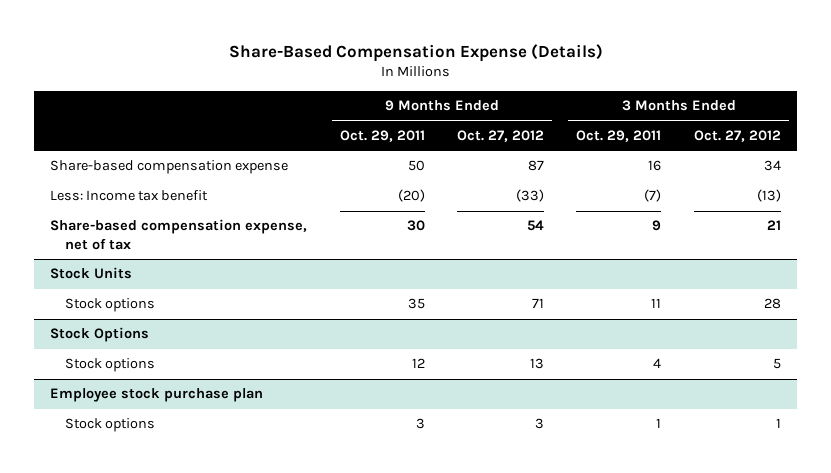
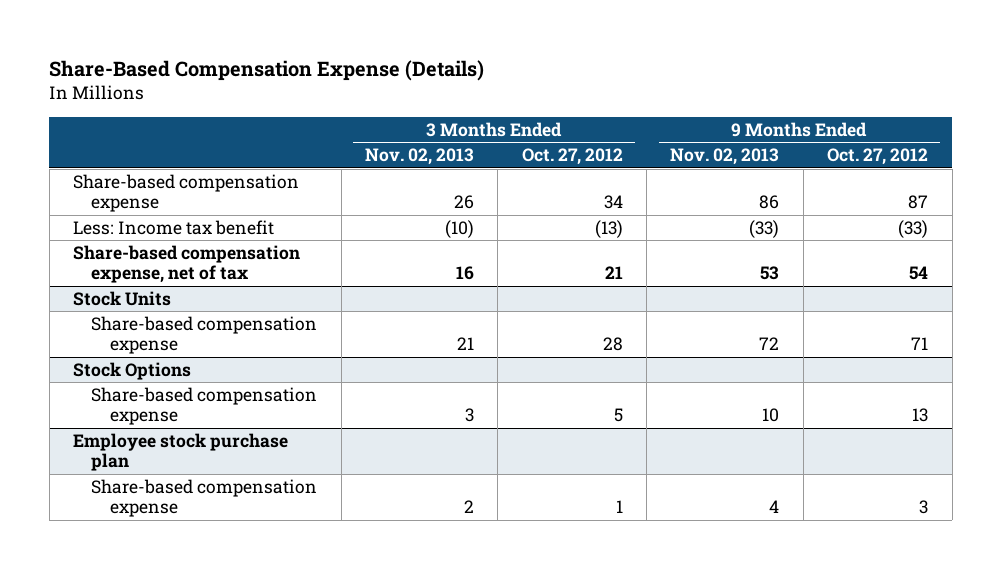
[339,130,425,143] Oct. 29, 2011 -> none
[576,130,662,143] Oct. 29, 2011 -> none
none -> [365,148,475,166] Nov. 02, 2013
none -> [670,148,780,166] Nov. 02, 2013
[65,298,156,313] Stock options -> [91,315,318,355] Share-based compensation expense
[65,358,156,373] Stock options -> [91,386,318,426] Share-based compensation expense
[65,418,156,433] Stock options -> none
none -> [91,478,318,518] Share-based compensation expense

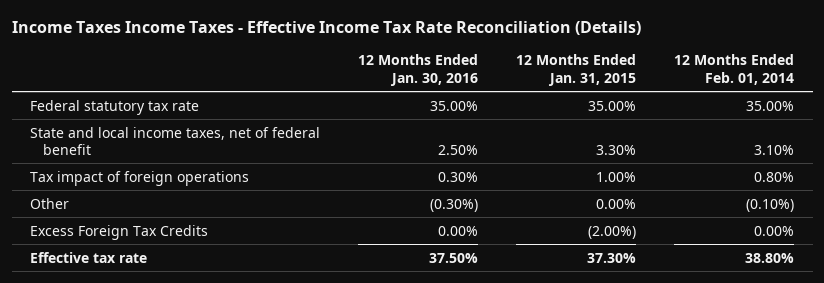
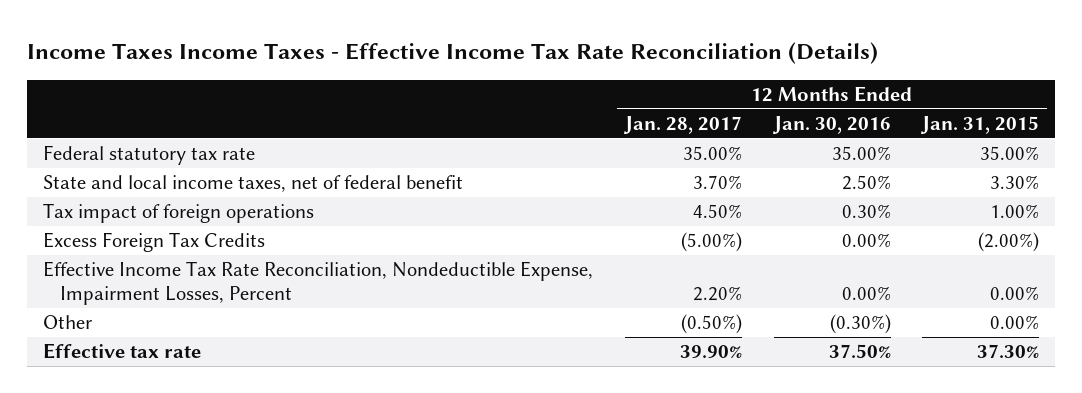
[673,54,794,85] 12 Months Ended Feb. 01, 2014 -> none
none -> [622,116,742,135] Jan. 28, 2017
none -> [42,261,593,306] Effective Income Tax Rate Reconciliation, Nondeductible Expense, Impairment Losses, Percent
[30,197,70,209] Other -> [42,315,92,330] Other

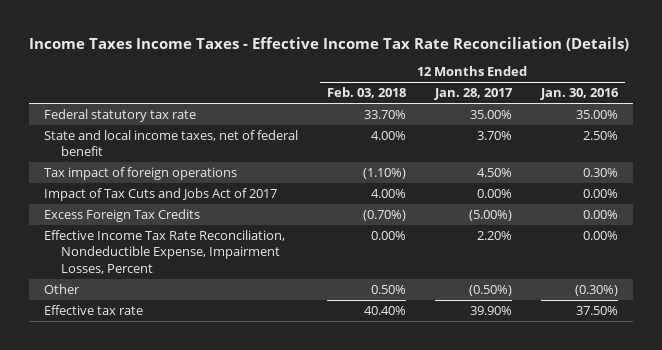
[920,116,1040,135] Jan. 31, 2015 -> none
none -> [326,87,406,99] Feb. 03, 2018
none -> [43,187,277,201] Impact of Tax Cuts and Jobs Act of 2017

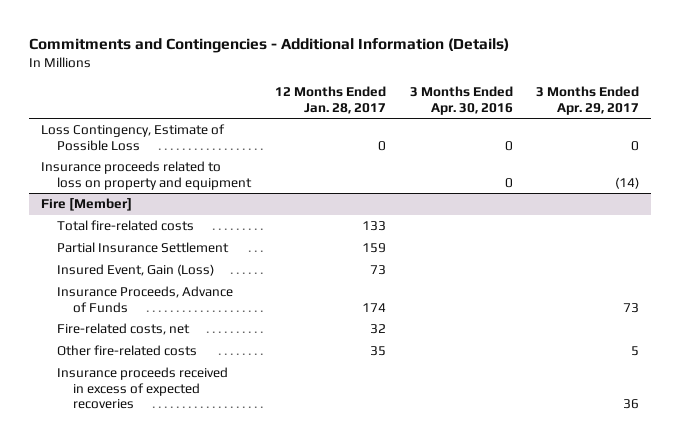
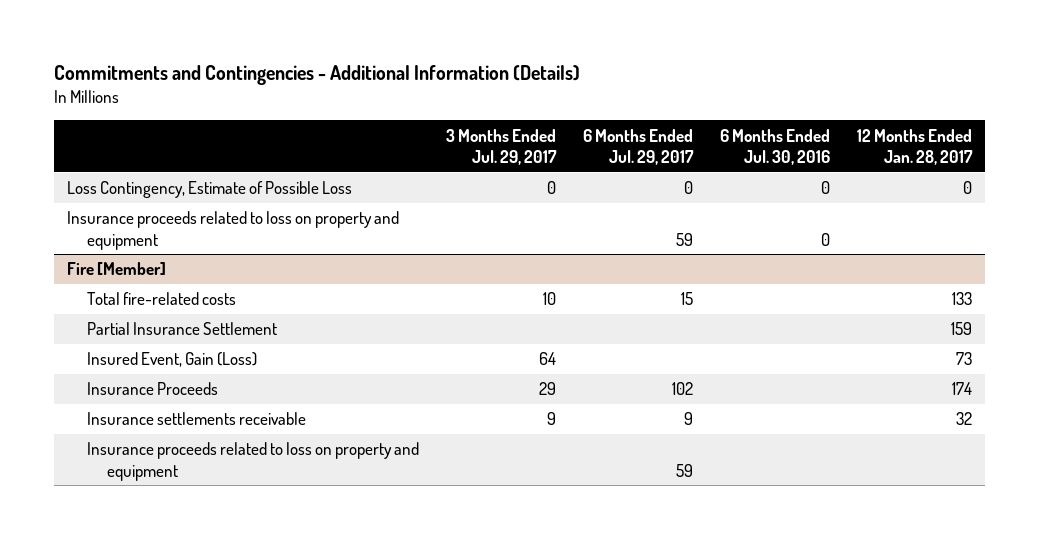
[409,86,513,115] 3 Months Ended Apr. 30, 2016 -> none
[536,86,640,115] 3 Months Ended Apr. 29, 2017 -> none
none -> [446,128,558,165] 3 Months Ended Jul. 29, 2017
none -> [583,128,695,165] 6 Months Ended Jul. 29, 2017
none -> [719,128,830,165] 6 Months Ended Jul. 30, 2016
[56,345,197,357] Other fire-related costs -> none
[56,367,228,410] Insurance proceeds received in excess of expected recoveries -> none
[56,286,233,313] Insurance Proceeds, Advance of Funds -> [87,382,219,396] Insurance Proceeds
[56,323,190,336] Fire-related costs, net -> [87,412,307,426] Insurance settlements receivable
none -> [87,442,420,481] Insurance proceeds related to loss on property and equipment

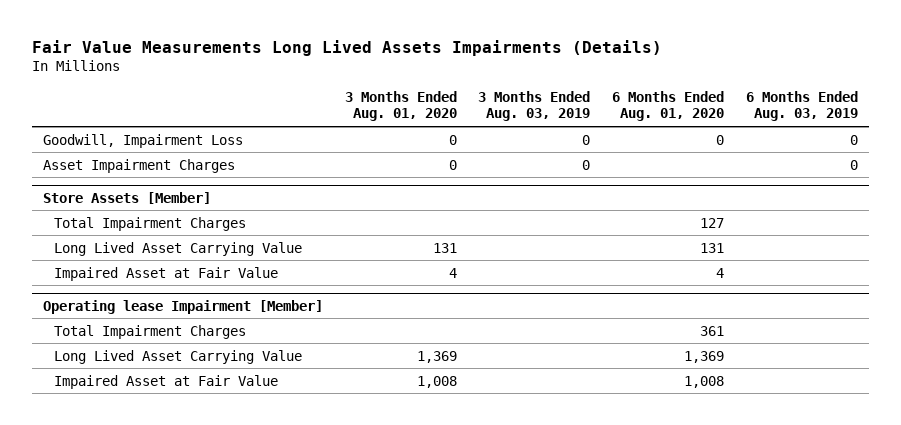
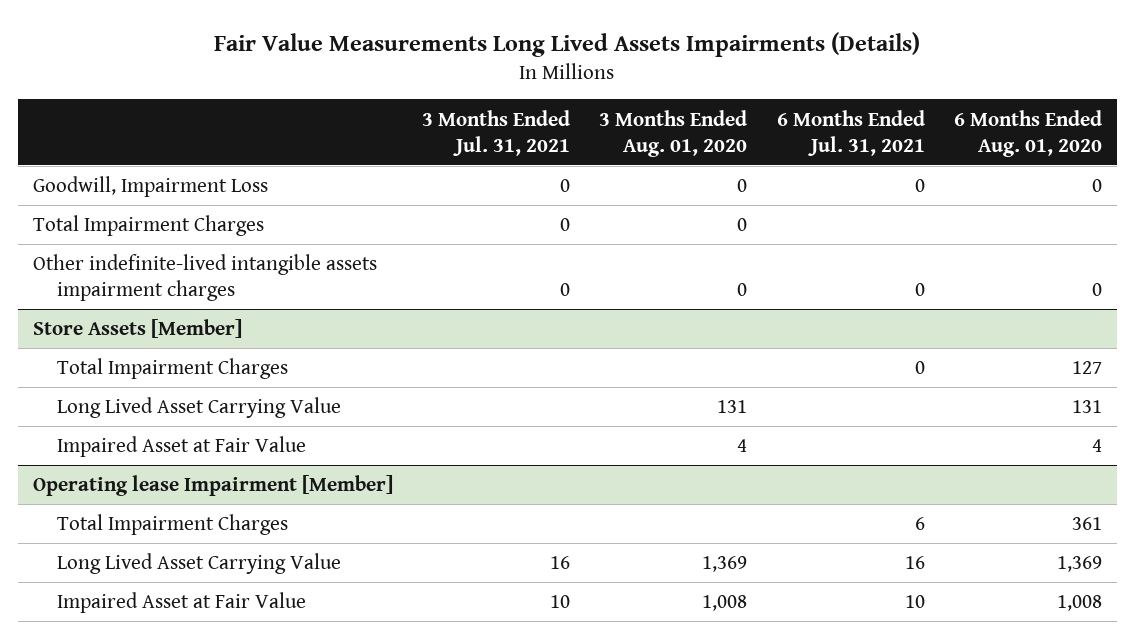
[478,90,591,122] 3 Months Ended Aug. 03, 2019 -> none
[746,90,859,122] 6 Months Ended Aug. 03, 2019 -> none
none -> [422,109,571,156] 3 Months Ended Jul. 31, 2021
none -> [776,109,925,156] 6 Months Ended Jul. 31, 2021
[42,158,235,173] Asset Impairment Charges -> [32,215,264,237] Total Impairment Charges
none -> [32,254,377,302] Other indefinite-lived intangible assets impairment charges

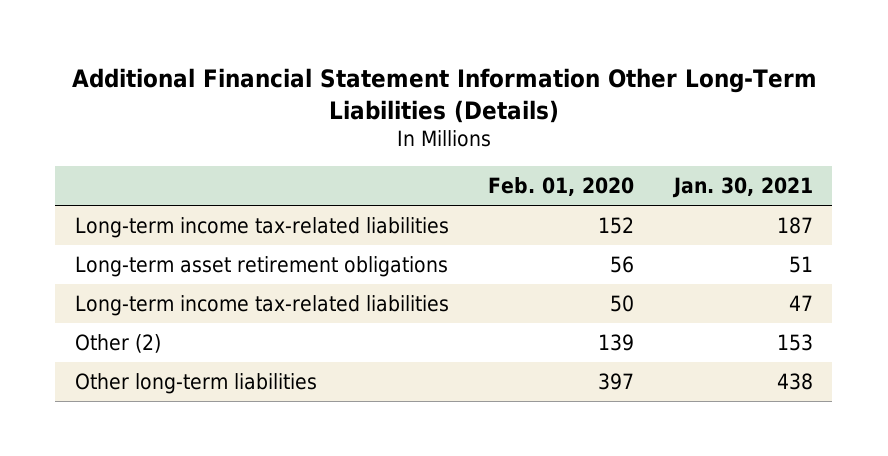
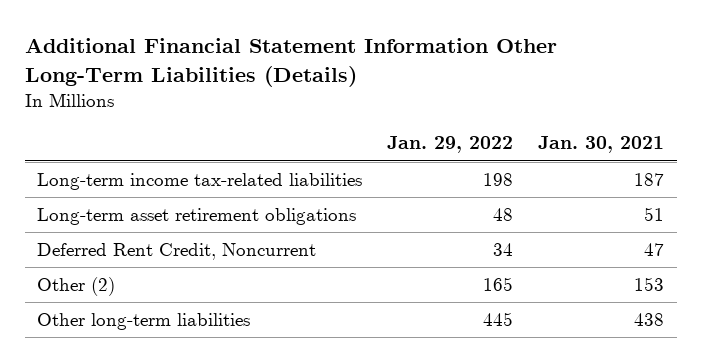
[488,177,635,197] Feb. 01, 2020 -> none
none -> [387,136,514,154] Jan. 29, 2022
[75,294,450,316] Long-term income tax-related liabilities -> [37,243,317,261] Deferred Rent Credit, Noncurrent

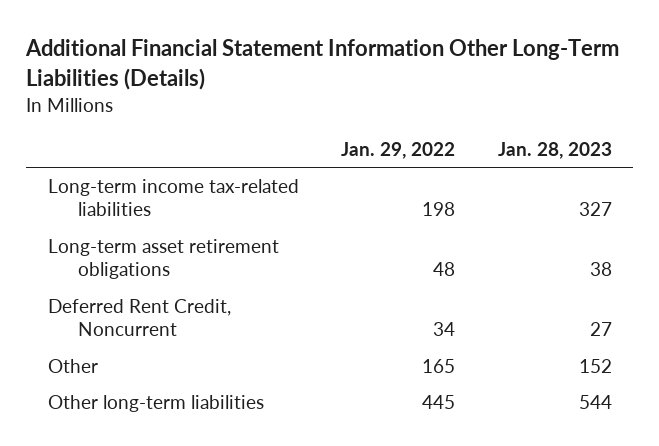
[538,136,665,154] Jan. 30, 2021 -> none
none -> [497,141,612,159] Jan. 28, 2023
[37,277,116,297] Other (2) -> [47,359,98,374] Other

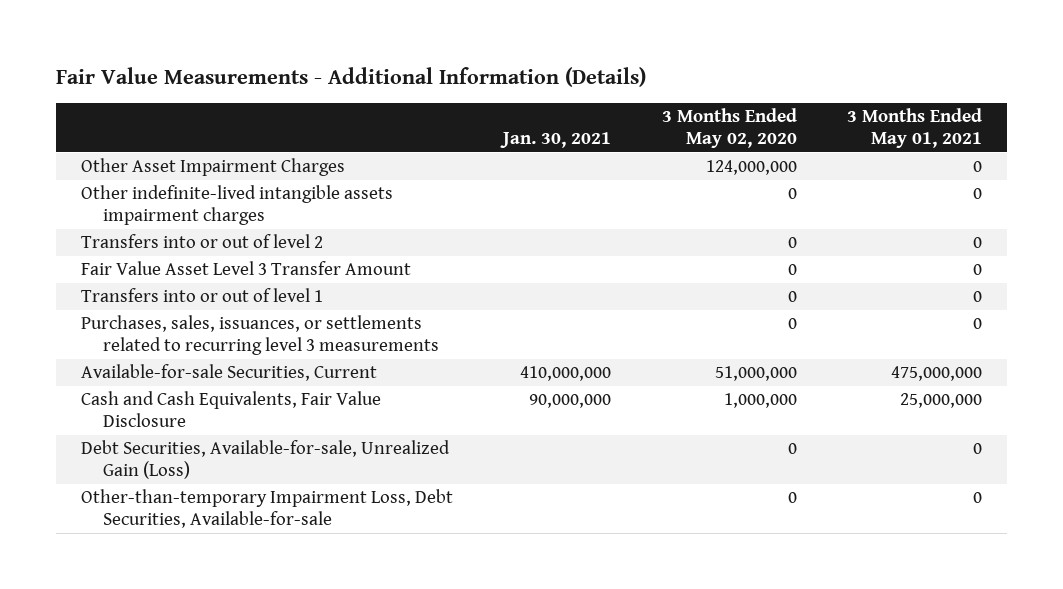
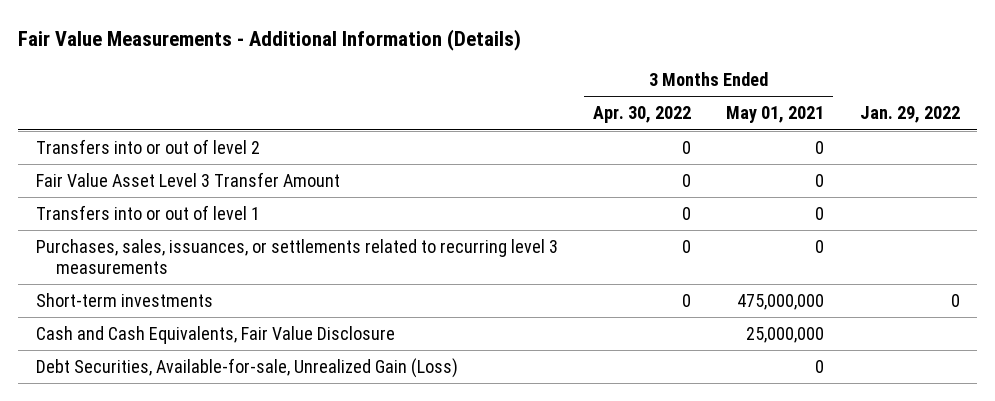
[500,132,612,149] Jan. 30, 2021 -> none
[661,108,797,149] 3 Months Ended May 02, 2020 -> none
none -> [592,106,691,124] Apr. 30, 2022
none -> [859,106,960,124] Jan. 29, 2022
[80,158,345,177] Other Asset Impairment Charges -> none
[80,185,393,226] Other indefinite-lived intangible assets impairment charges -> none
[80,364,377,382] Available-for-sale Securities, Current -> [35,292,213,307] Short-term investments
[80,489,453,529] Other-than-temporary Impairment Loss, Debt Securities, Available-for-sale -> none

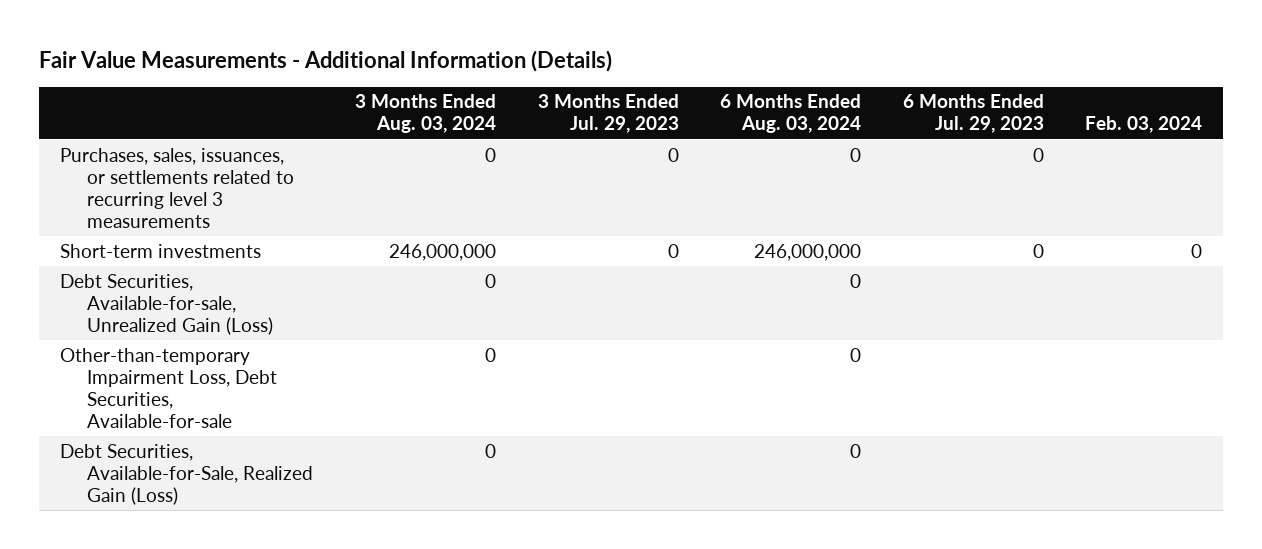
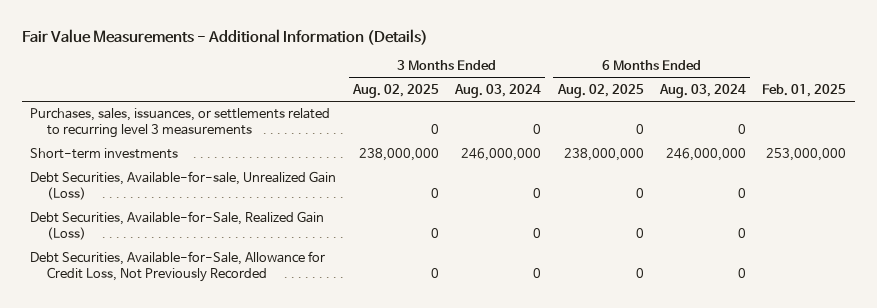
[537,94,679,134] 3 Months Ended Jul. 29, 2023 -> none
[902,94,1044,134] 6 Months Ended Jul. 29, 2023 -> none
[1085,116,1203,134] Feb. 03, 2024 -> none
none -> [351,83,439,98] Aug. 02, 2025
none -> [556,83,644,98] Aug. 02, 2025
none -> [762,83,847,97] Feb. 01, 2025
[59,347,278,429] Other-than-temporary Impairment Loss, Debt Securities, Available-for-sale -> none
none -> [30,251,326,283] Debt Securities, Available-for-Sale, Allowance for Credit Loss, Not Previously Recorded

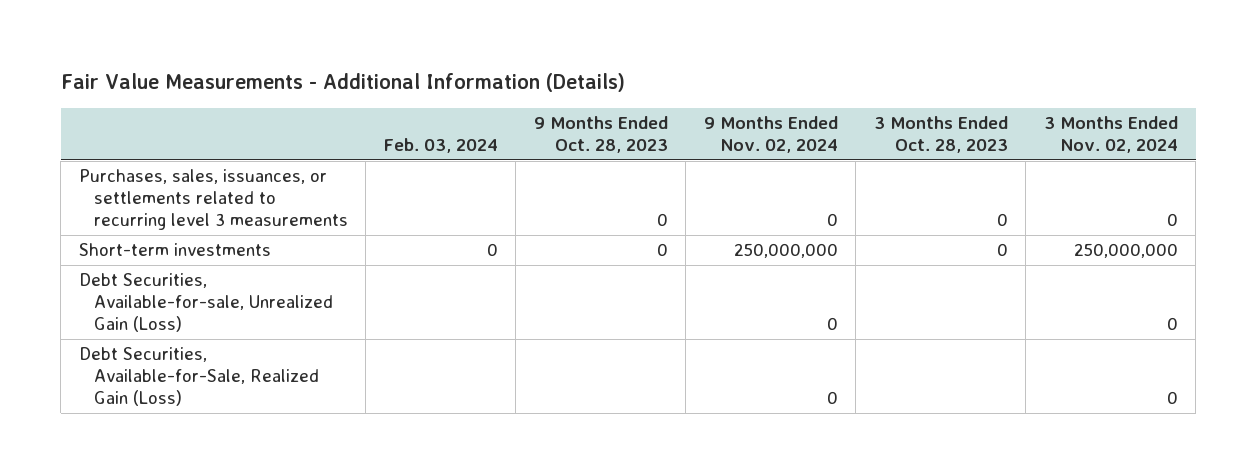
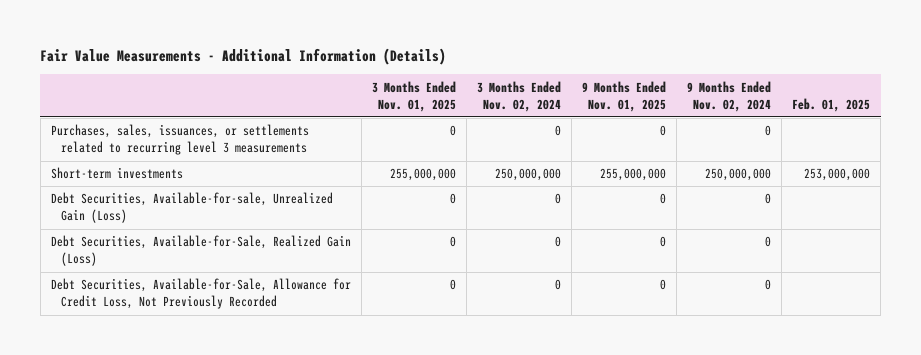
[383,138,498,154] Feb. 03, 2024 -> none
[533,116,668,154] 9 Months Ended Oct. 28, 2023 -> none
[873,116,1008,154] 3 Months Ended Oct. 28, 2023 -> none
none -> [371,80,456,112] 3 Months Ended Nov. 01, 2025
none -> [582,80,667,112] 9 Months Ended Nov. 01, 2025
none -> [792,97,871,112] Feb. 01, 2025
none -> [50,278,351,310] Debt Securities, Available-for-Sale, Allowance for Credit Loss, Not Previously Recorded

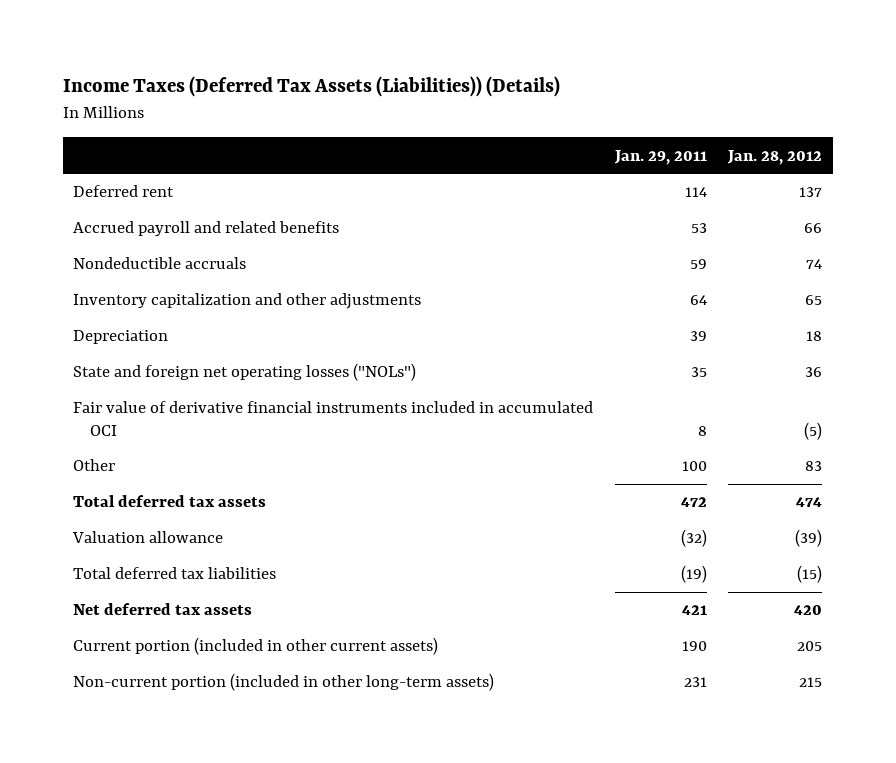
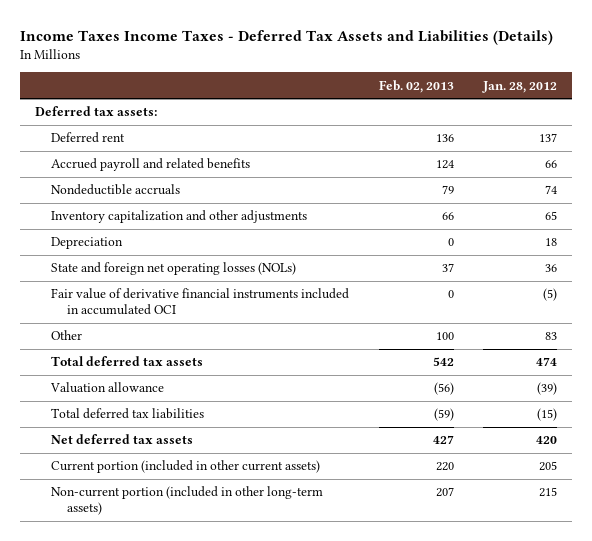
[62,76,560,98] Income Taxes (Deferred Tax Assets (Liabilities)) (Details) -> [19,29,553,45] Income Taxes Income Taxes - Deferred Tax Assets and Liabilities (Details)
[613,149,707,165] Jan. 29, 2011 -> none
none -> [378,79,454,93] Feb. 02, 2013
none -> [34,106,157,117] Deferred tax assets:
[73,363,417,382] State and foreign net operating losses ("NOLs") -> [50,262,296,276] State and foreign net operating losses (NOLs)

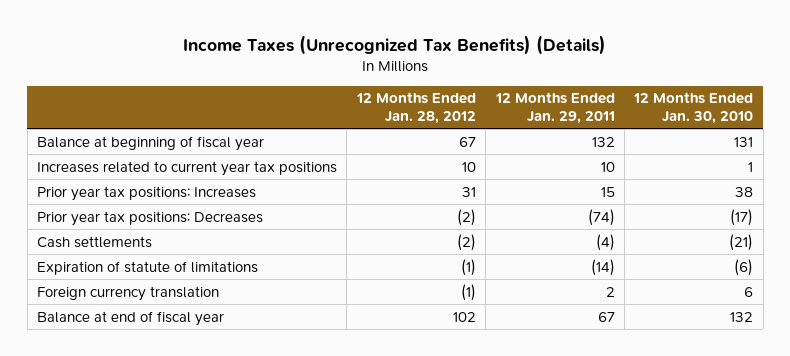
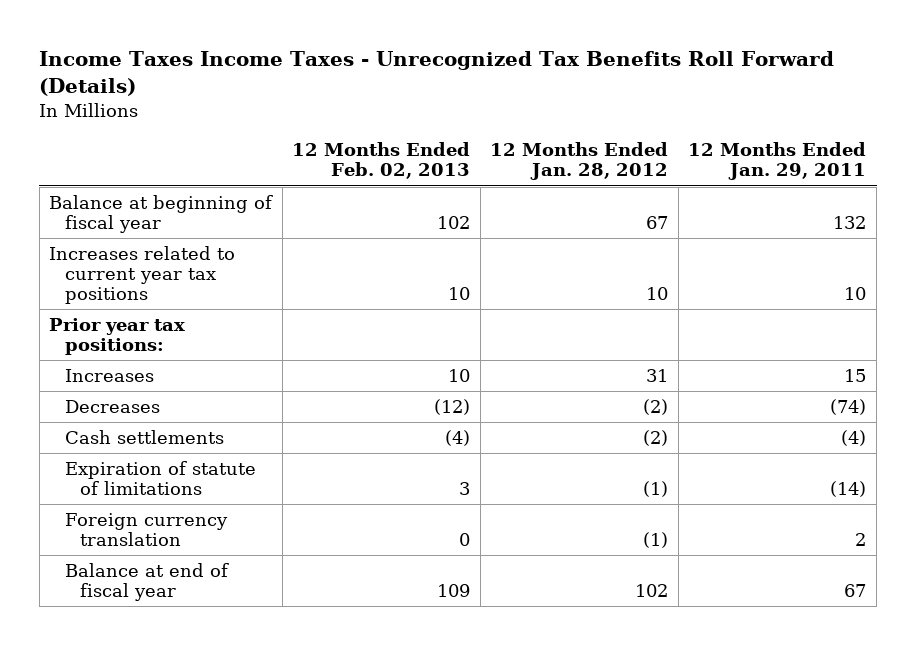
[183,34,607,55] Income Taxes (Unrecognized Tax Benefits) (Details) -> [39,51,835,97] Income Taxes Income Taxes - Unrecognized Tax Benefits Roll Forward (Details)
[633,92,754,125] 12 Months Ended Jan. 30, 2010 -> none
none -> [292,142,471,180] 12 Months Ended Feb. 02, 2013
none -> [49,317,186,356] Prior year tax positions:
[37,185,257,201] Prior year tax positions: Increases -> [64,368,154,382] Increases
[37,210,264,226] Prior year tax positions: Decreases -> [64,399,160,413] Decreases

